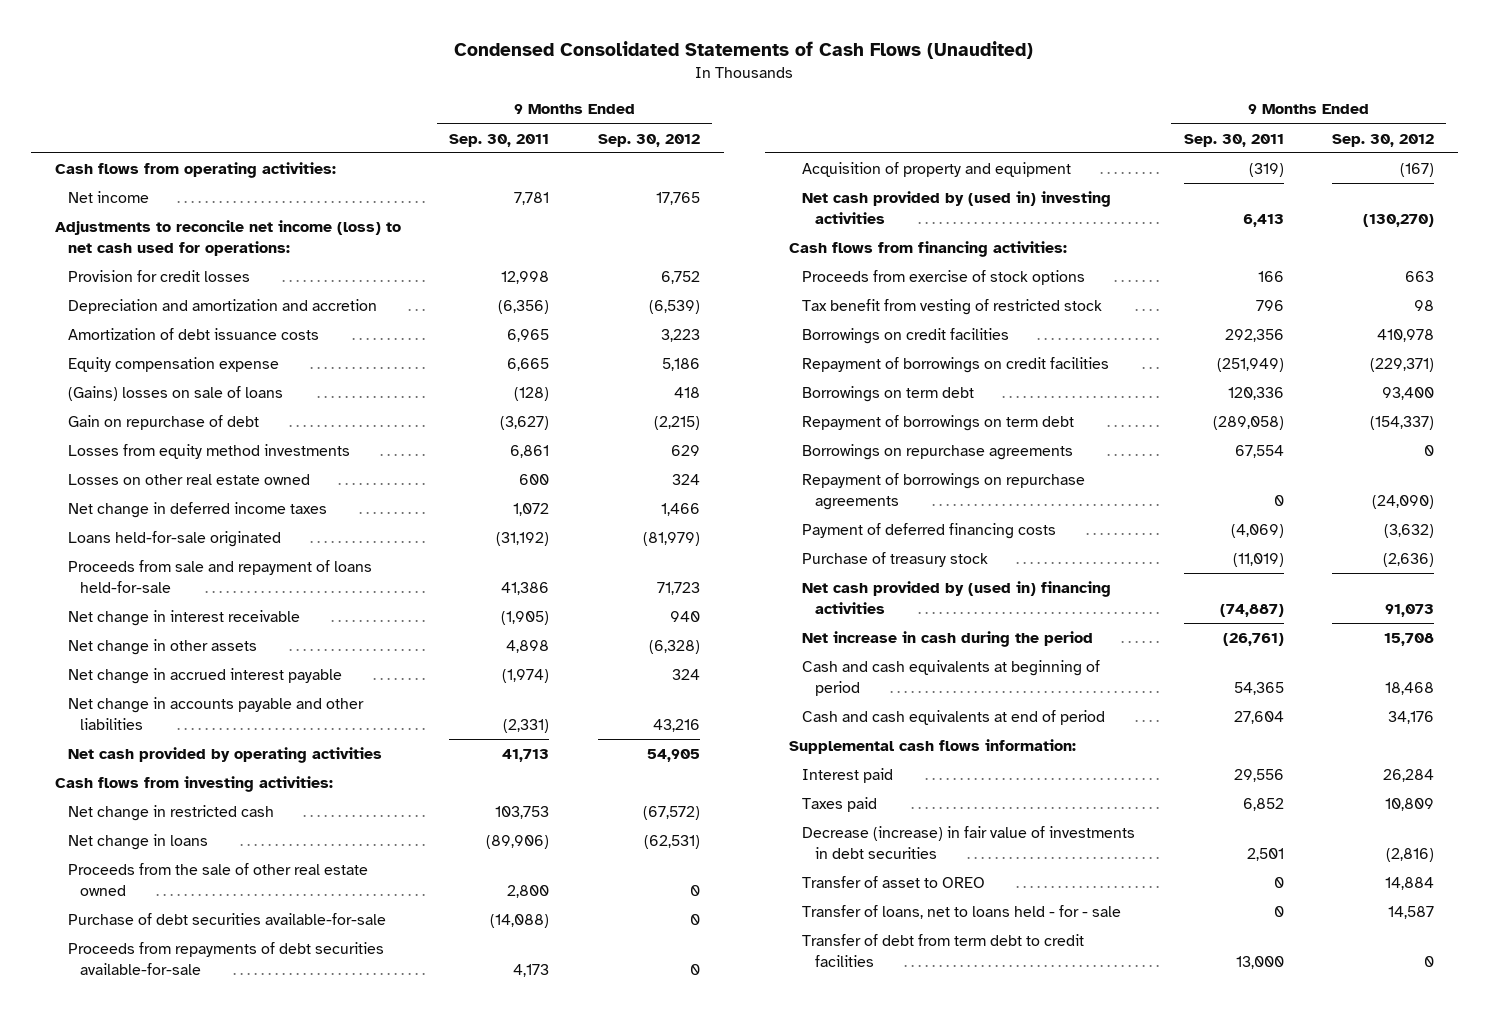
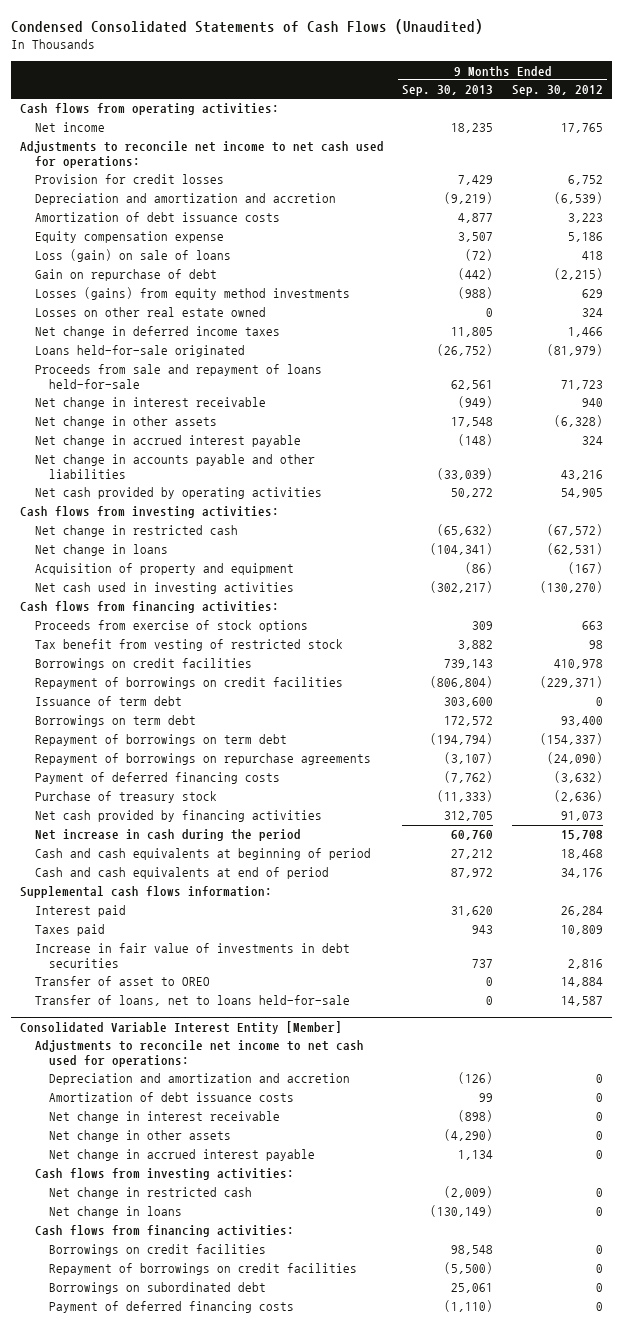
[449,133,550,147] Sep. 30, 2011 -> none
none -> [402,85,494,97] Sep. 30, 2013
[54,220,401,256] Adjustments to reconcile net income (loss) to net cash used for operations: -> [20,141,385,169] Adjustments to reconcile net income to net cash used for operations:
[67,386,283,402] (Gains) losses on sale of loans -> [34,249,231,263] Loss (gain) on sale of loans
[67,444,350,460] Losses from equity method investments -> [34,287,350,301] Losses (gains) from equity method investments
[67,863,368,896] Proceeds from the sale of other real estate owned -> none
[67,913,386,926] Purchase of debt securities available-for-sale -> none
[67,942,384,975] Proceeds from repayments of debt securities available-for-sale -> none
[801,191,1111,224] Net cash provided by (used in) investing activities -> [34,582,294,595] Net cash used in investing activities
none -> [34,696,182,707] Issuance of term debt
[801,444,1073,461] Borrowings on repurchase agreements -> none
[801,581,1111,614] Net cash provided by (used in) financing activities -> [34,810,322,823] Net cash provided by financing activities
[801,826,1135,859] Decrease (increase) in fair value of investments in debt securities -> [34,943,350,969] Increase in fair value of investments in debt securities
[1386,847,1435,862] (2,816) -> [567,959,603,970] 2,816
[801,934,1084,967] Transfer of debt from term debt to credit facilities -> none
[801,905,1121,920] Transfer of loans, net to loans held - for - sale -> [34,995,350,1007] Transfer of loans, net to loans held-for-sale
none -> [20,1020,343,1034] Consolidated Variable Interest Entity [Member]
none -> [34,1040,364,1068] Adjustments to reconcile net income to net cash used for operations:
none -> [49,1073,351,1086] Depreciation and amortization and accretion
none -> [49,1092,295,1103] Amortization of debt issuance costs
none -> [49,1111,281,1124] Net change in interest receivable
none -> [49,1130,232,1143] Net change in other assets
none -> [49,1149,316,1162] Net change in accrued interest payable
none -> [34,1168,294,1181] Cash flows from investing activities:
none -> [49,1187,253,1200] Net change in restricted cash
none -> [49,1206,183,1219] Net change in loans
none -> [34,1225,294,1238] Cash flows from financing activities:
none -> [49,1244,267,1257] Borrowings on credit facilities
none -> [49,1263,358,1276] Repayment of borrowings on credit facilities
none -> [49,1282,267,1295] Borrowings on subordinated debt
none -> [49,1301,295,1314] Payment of deferred financing costs

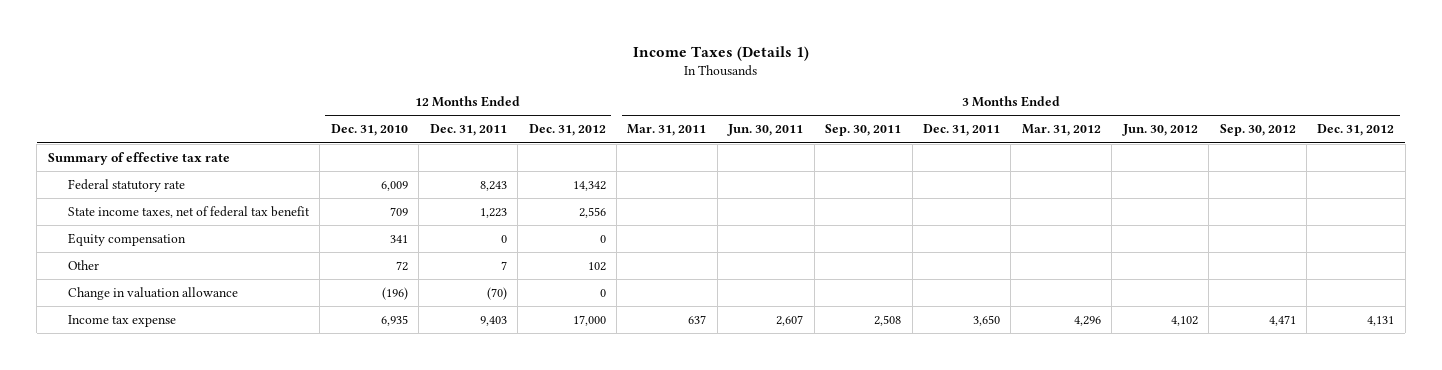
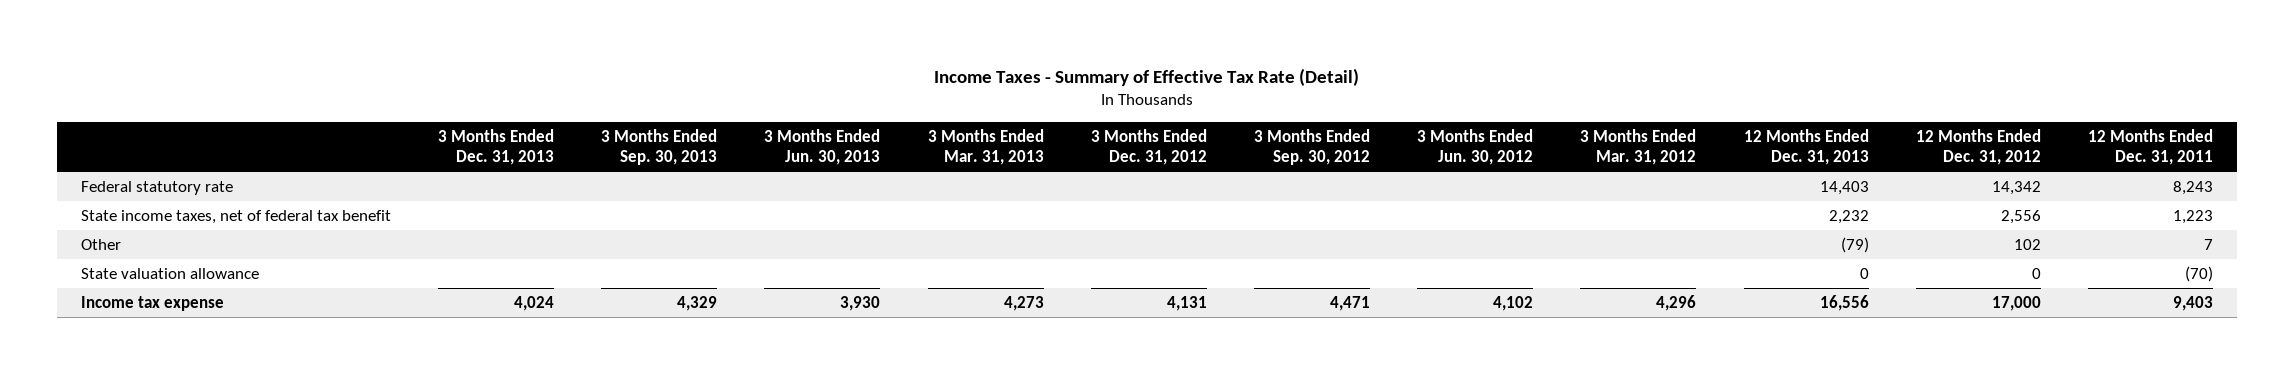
[633,46,810,62] Income Taxes (Details 1) -> [933,67,1359,86] Income Taxes - Summary of Effective Tax Rate (Detail)
[330,124,408,137] Dec. 31, 2010 -> none
[627,124,707,137] Mar. 31, 2011 -> none
[727,124,804,137] Jun. 30, 2011 -> none
[825,124,902,137] Sep. 30, 2011 -> none
[923,124,1001,137] Dec. 31, 2011 -> none
none -> [437,128,554,165] 3 Months Ended Dec. 31, 2013
none -> [601,128,718,165] 3 Months Ended Sep. 30, 2013
none -> [764,128,881,165] 3 Months Ended Jun. 30, 2013
none -> [927,128,1044,165] 3 Months Ended Mar. 31, 2013
none -> [1743,128,1869,165] 12 Months Ended Dec. 31, 2013
[47,151,230,165] Summary of effective tax rate -> none
[67,232,186,246] Equity compensation -> none
[67,286,238,300] Change in valuation allowance -> none
none -> [80,267,259,279] State valuation allowance

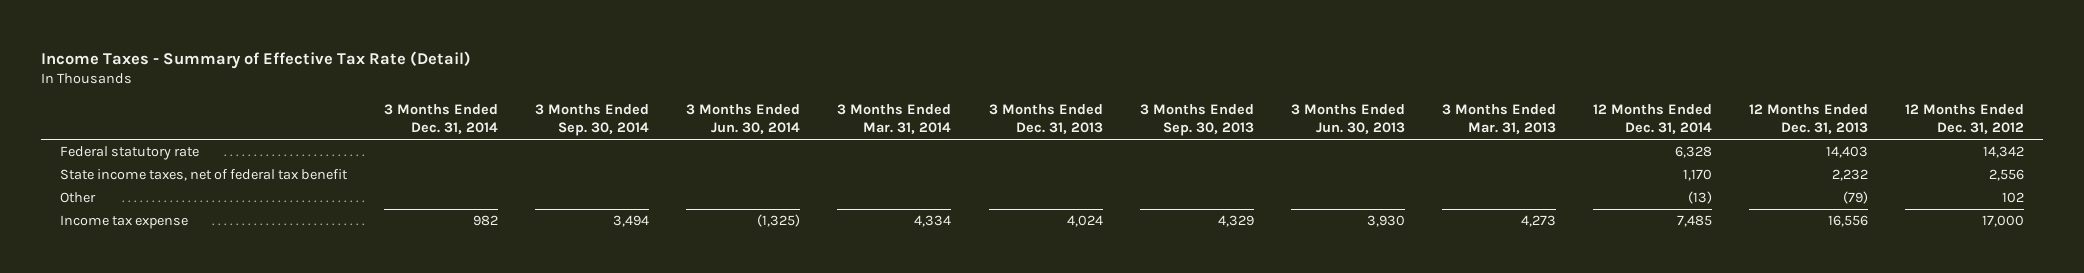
[1090,128,1207,165] 3 Months Ended Dec. 31, 2012 -> none
[1253,128,1370,165] 3 Months Ended Sep. 30, 2012 -> none
[1417,128,1534,165] 3 Months Ended Jun. 30, 2012 -> none
[1580,128,1697,165] 3 Months Ended Mar. 31, 2012 -> none
[2088,128,2214,165] 12 Months Ended Dec. 31, 2011 -> none
none -> [384,103,499,135] 3 Months Ended Dec. 31, 2014
none -> [535,103,650,137] 3 Months Ended Sep. 30, 2014
none -> [686,103,801,135] 3 Months Ended Jun. 30, 2014
none -> [837,103,952,135] 3 Months Ended Mar. 31, 2014
none -> [1593,103,1713,135] 12 Months Ended Dec. 31, 2014
[80,267,259,279] State valuation allowance -> none

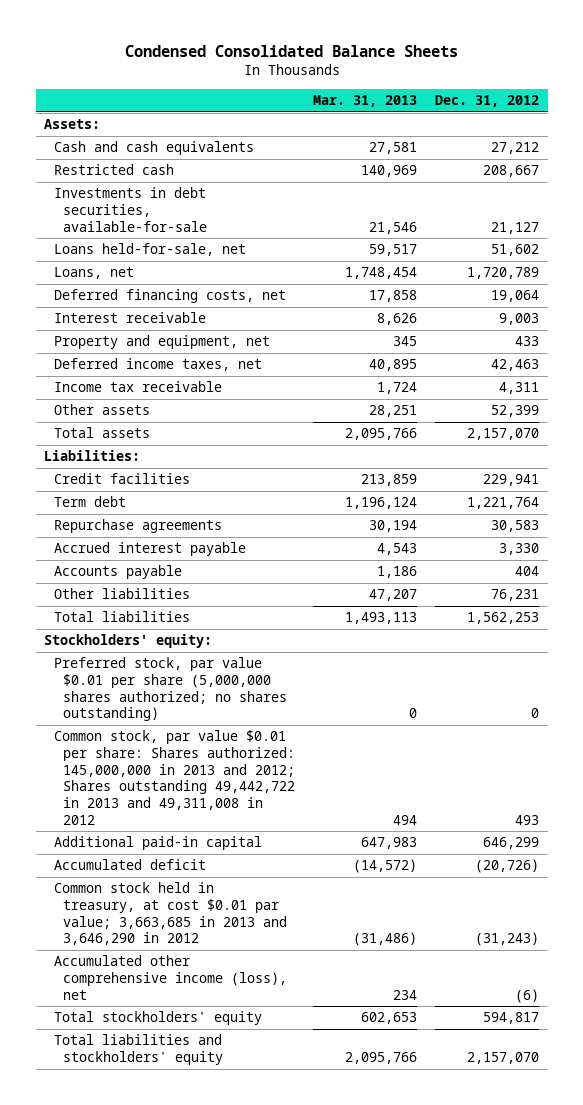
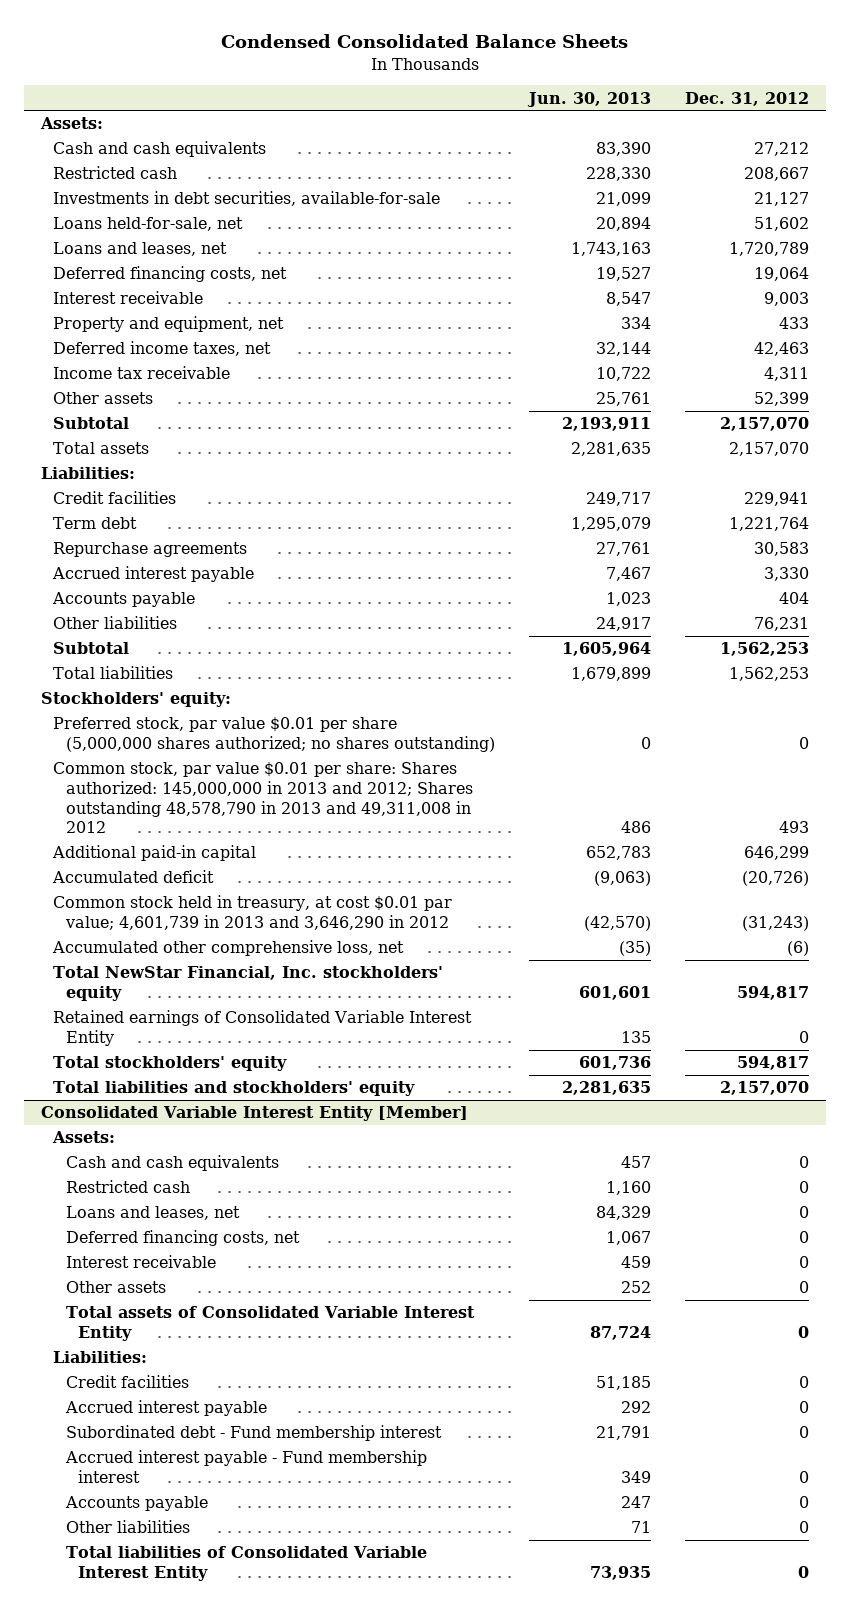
[313,94,418,107] Mar. 31, 2013 -> none
none -> [526,91,651,107] Jun. 30, 2013
[53,267,134,280] Loans, net -> [53,242,228,257] Loans and leases, net
none -> [53,417,130,430] Subtotal
none -> [53,642,130,655] Subtotal
[53,730,296,825] Common stock, par value $0.01 per share: Shares authorized: 145,000,000 in 2013 and 2012; Shares outstanding 49,442,722 in 2013 and 49,311,008 in 2012 -> [53,762,473,834] Common stock, par value $0.01 per share: Shares authorized: 145,000,000 in 2013 and 2012; Shares outstanding 48,578,790 in 2013 and 49,311,008 in 2012
[53,882,288,946] Common stock held in treasury, at cost $0.01 par value; 3,663,685 in 2013 and 3,646,290 in 2012 -> [53,895,453,930] Common stock held in treasury, at cost $0.01 par value; 4,601,739 in 2013 and 3,646,290 in 2012
[53,955,288,1000] Accumulated other comprehensive income (loss), net -> [52,940,405,957] Accumulated other comprehensive loss, net
none -> [53,966,444,1001] Total NewStar Financial, Inc. stockholders' equity
none -> [53,1010,473,1046] Retained earnings of Consolidated Variable Interest Entity
none -> [41,1106,469,1122] Consolidated Variable Interest Entity [Member]
none -> [52,1131,116,1144] Assets:
none -> [65,1155,279,1172] Cash and cash equivalents
none -> [65,1180,190,1194] Restricted cash
none -> [65,1206,240,1221] Loans and leases, net
none -> [65,1230,300,1247] Deferred financing costs, net
none -> [65,1255,216,1269] Interest receivable
none -> [65,1281,166,1294] Other assets
none -> [65,1306,475,1341] Total assets of Consolidated Variable Interest Entity
none -> [53,1351,148,1364] Liabilities:
none -> [65,1375,189,1389] Credit facilities
none -> [64,1400,267,1417] Accrued interest payable
none -> [65,1425,442,1442] Subordinated debt - Fund membership interest
none -> [64,1450,427,1483] Accrued interest payable - Fund membership interest
none -> [64,1496,208,1512] Accounts payable
none -> [65,1520,190,1534] Other liabilities
none -> [65,1546,427,1581] Total liabilities of Consolidated Variable Interest Entity

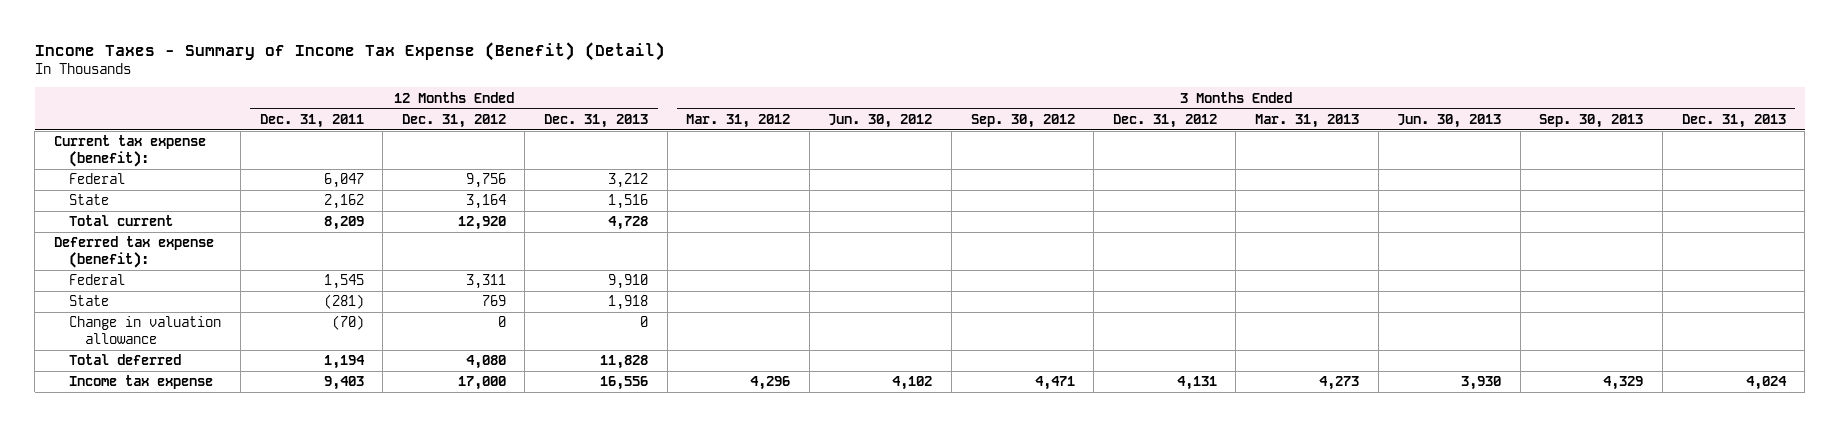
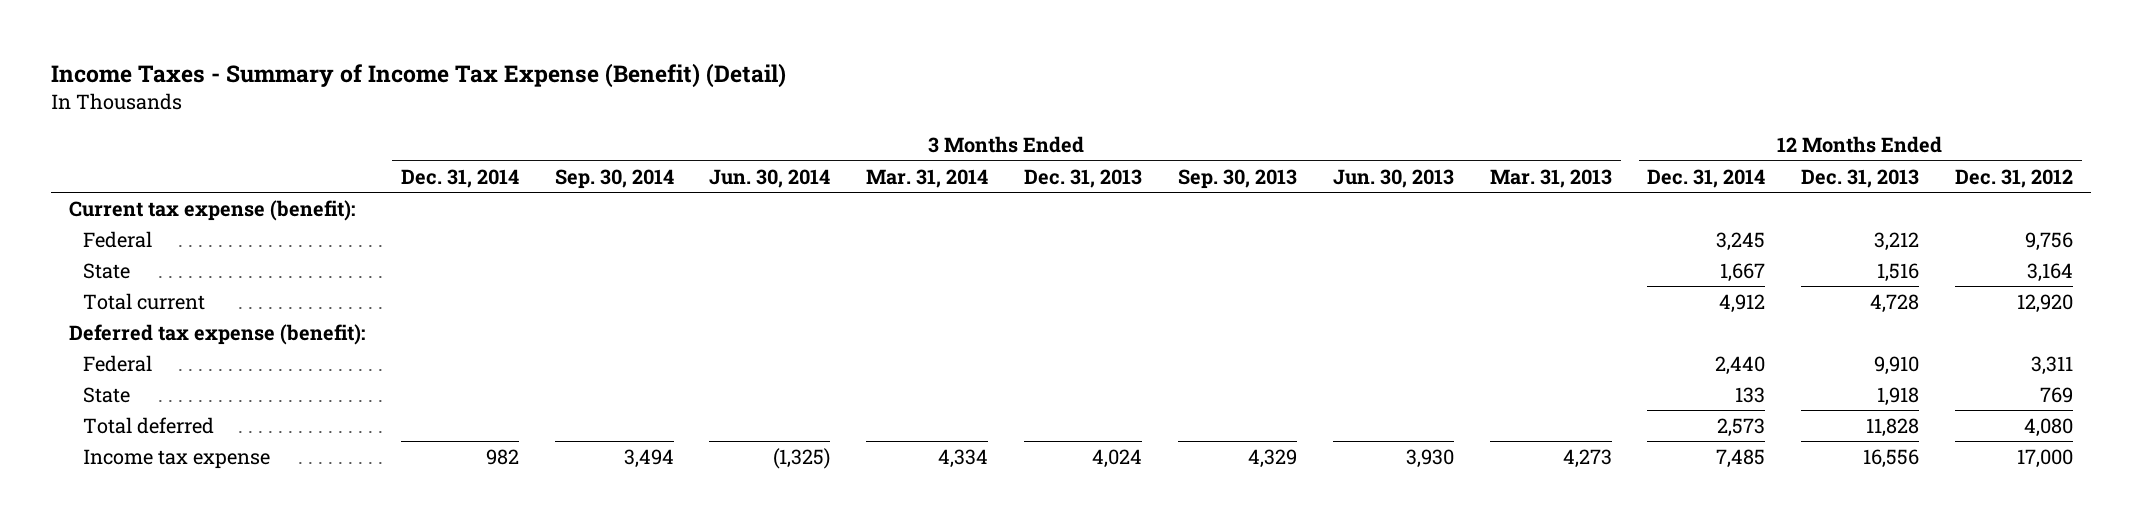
[259,114,364,129] Dec. 31, 2011 -> none
[686,114,791,129] Mar. 31, 2012 -> none
[828,114,933,129] Jun. 30, 2012 -> none
[970,114,1075,129] Sep. 30, 2012 -> none
[1112,114,1217,129] Dec. 31, 2012 -> none
none -> [400,168,519,188] Dec. 31, 2014
none -> [554,168,674,189] Sep. 30, 2014
none -> [709,168,831,188] Jun. 30, 2014
none -> [866,168,989,188] Mar. 31, 2014
none -> [1647,168,1766,188] Dec. 31, 2014
[69,316,222,345] Change in valuation allowance -> none

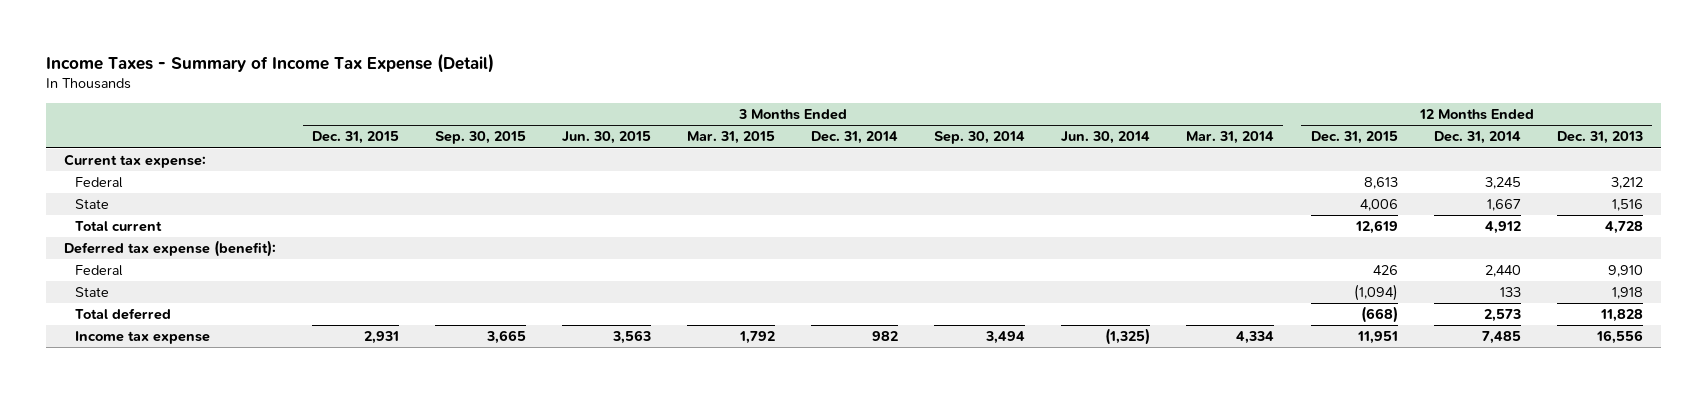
[50,63,786,89] Income Taxes - Summary of Income Tax Expense (Benefit) (Detail) -> [45,52,494,73] Income Taxes - Summary of Income Tax Expense (Detail)
[1024,168,1143,188] Dec. 31, 2013 -> none
[1177,168,1297,189] Sep. 30, 2013 -> none
[1332,168,1454,188] Jun. 30, 2013 -> none
[1489,168,1612,188] Mar. 31, 2013 -> none
[1955,168,2074,188] Dec. 31, 2012 -> none
none -> [311,131,399,145] Dec. 31, 2015
none -> [435,131,527,145] Sep. 30, 2015
none -> [562,131,652,145] Jun. 30, 2015
none -> [687,131,776,145] Mar. 31, 2015
none -> [1310,131,1398,145] Dec. 31, 2015
[68,199,355,221] Current tax expense (benefit): -> [63,154,206,169] Current tax expense:

